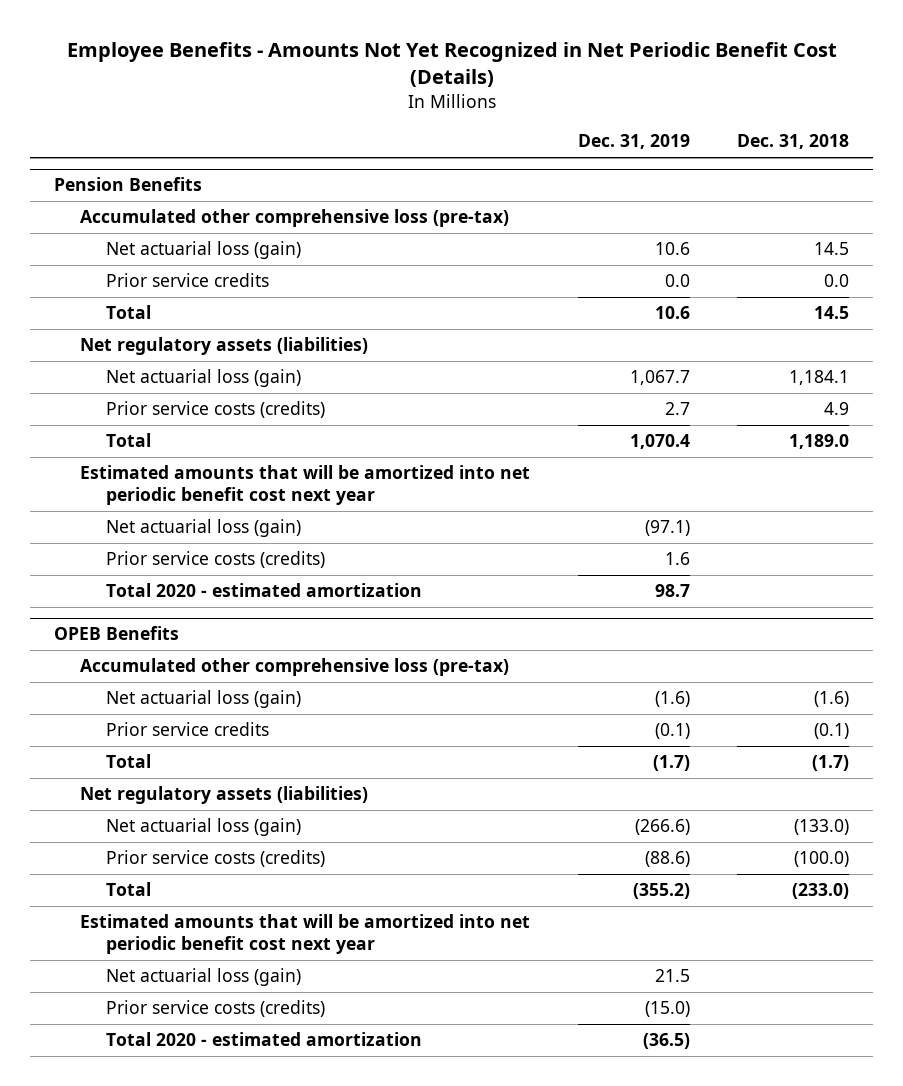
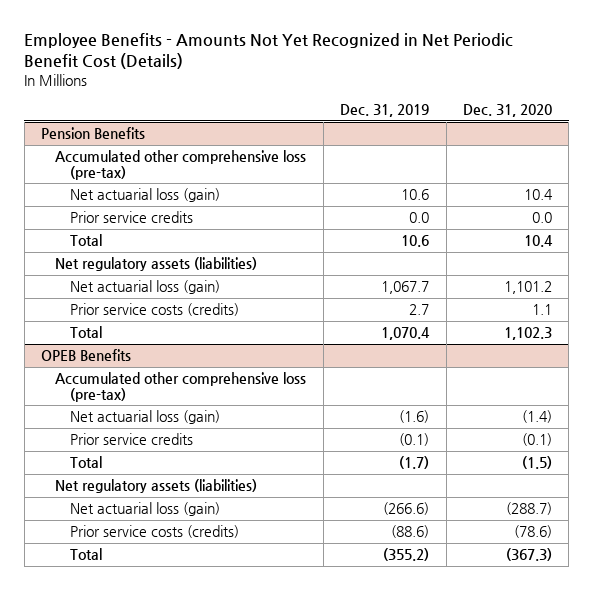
[737,134,850,150] Dec. 31, 2018 -> none
none -> [462,104,552,118] Dec. 31, 2020
[80,465,531,506] Estimated amounts that will be amortized into net periodic benefit cost next year -> none
[106,519,302,538] Net actuarial loss (gain) -> none
[106,551,326,569] Prior service costs (credits) -> none
[106,583,423,598] Total 2020 - estimated amortization -> none
[80,914,531,955] Estimated amounts that will be amortized into net periodic benefit cost next year -> none
[106,968,302,987] Net actuarial loss (gain) -> none
[106,1000,326,1018] Prior service costs (credits) -> none
[106,1032,423,1047] Total 2020 - estimated amortization -> none

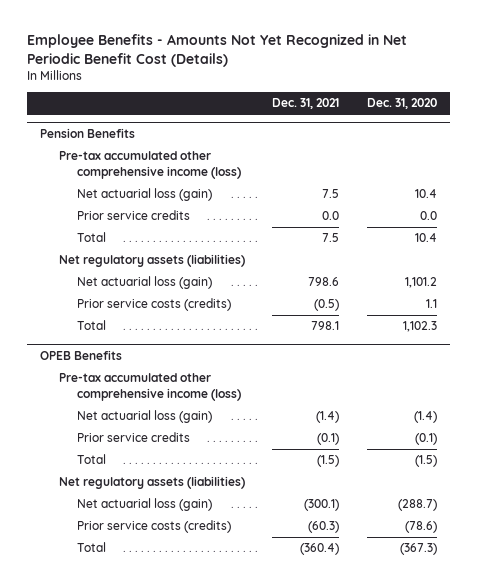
[340,104,430,118] Dec. 31, 2019 -> none
none -> [272,98,340,110] Dec. 31, 2021
[55,150,307,180] Accumulated other comprehensive loss (pre-tax) -> [58,151,241,179] Pre-tax accumulated other comprehensive income (loss)
[55,372,307,402] Accumulated other comprehensive loss (pre-tax) -> [58,373,241,401] Pre-tax accumulated other comprehensive income (loss)

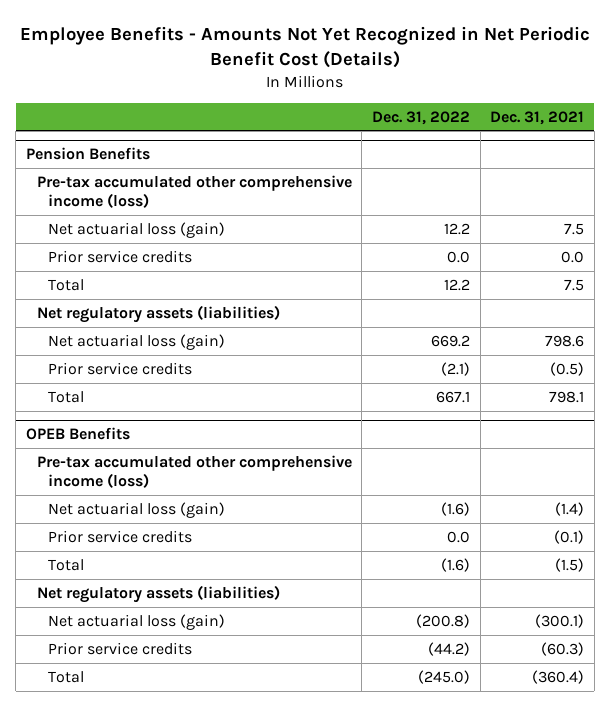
[366,98,437,110] Dec. 31, 2020 -> none
none -> [372,110,471,125] Dec. 31, 2022
[76,298,231,312] Prior service costs (credits) -> [48,361,193,375] Prior service credits
[76,520,231,534] Prior service costs (credits) -> [48,641,193,655] Prior service credits

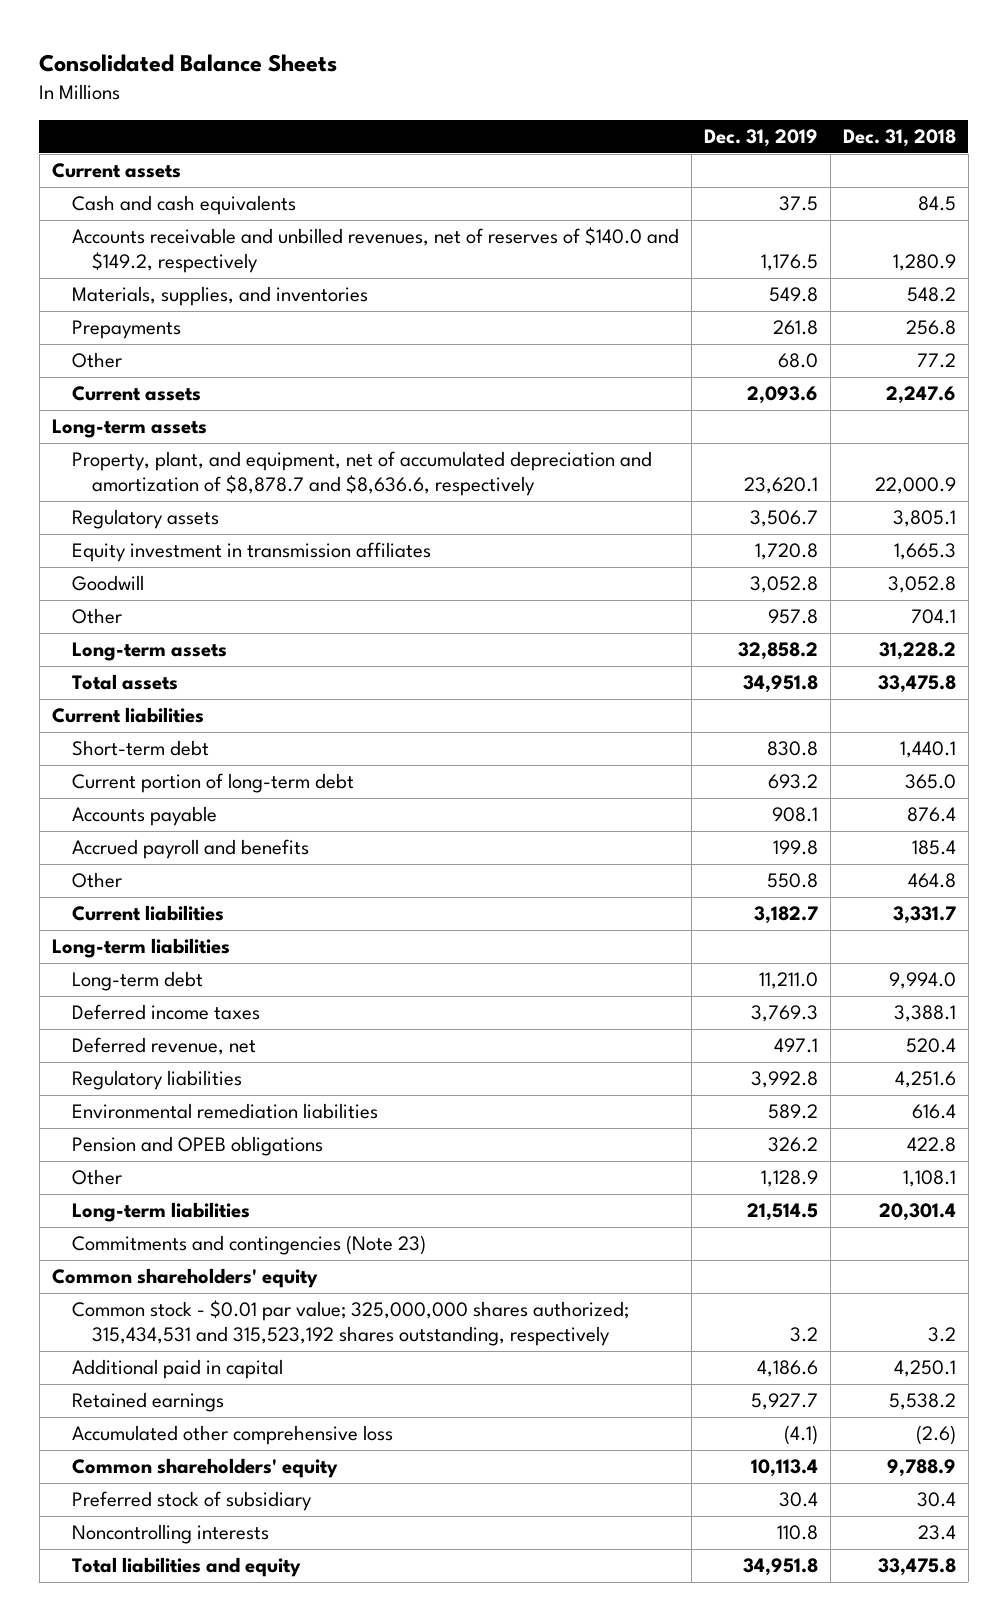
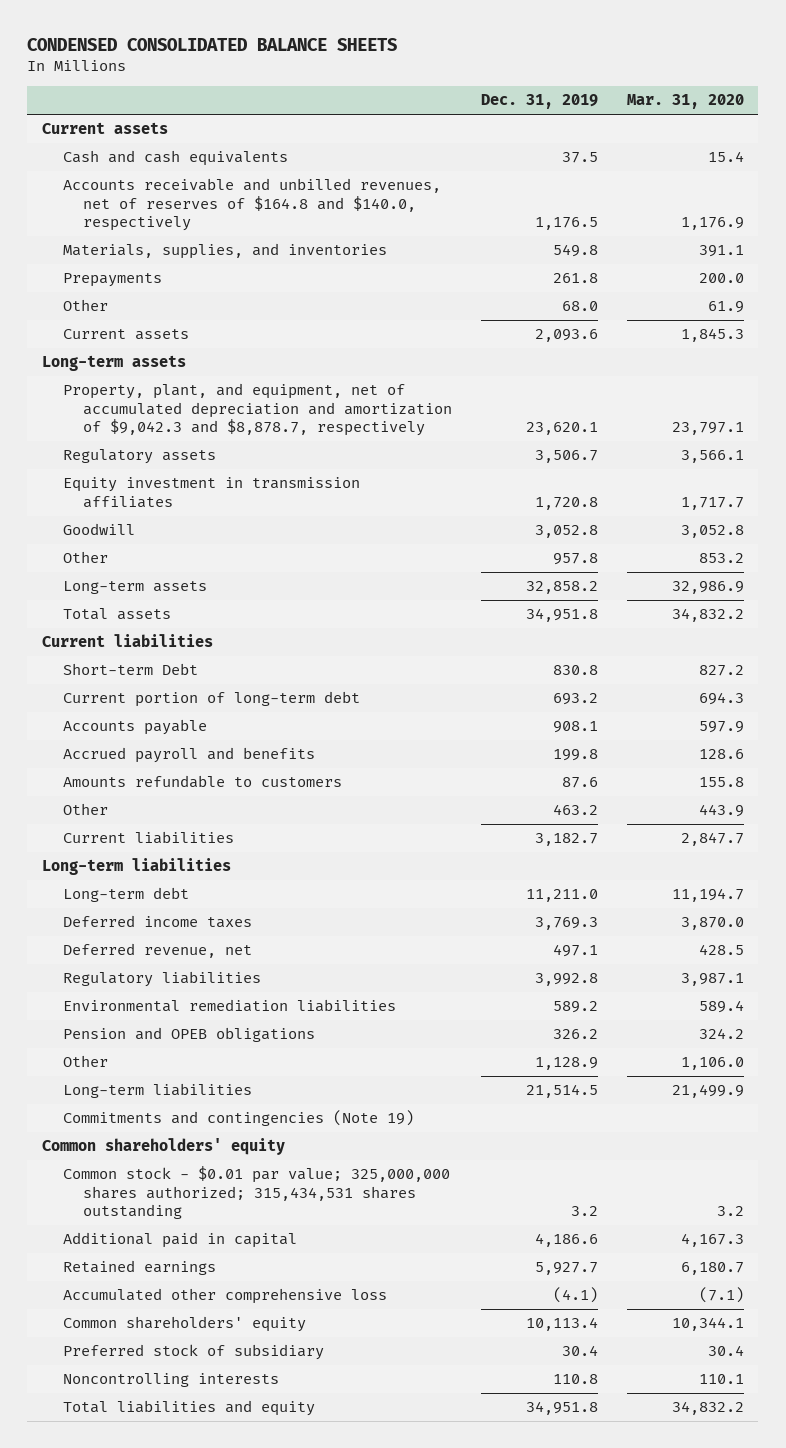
[39,54,338,73] Consolidated Balance Sheets -> [27,37,398,51] CONDENSED CONSOLIDATED BALANCE SHEETS
[842,129,956,148] Dec. 31, 2018 -> none
none -> [626,94,744,110] Mar. 31, 2020
[71,227,679,274] Accounts receivable and unbilled revenues, net of reserves of $140.0 and $149.2, respectively -> [62,178,441,231] Accounts receivable and unbilled revenues, net of reserves of $164.8 and $140.0, respectively
[71,451,652,497] Property, plant, and equipment, net of accumulated depreciation and amortization of $8,878.7 and $8,636.6, respectively -> [62,383,453,436] Property, plant, and equipment, net of accumulated depreciation and amortization of $9,042.3 and $8,878.7, respectively
[71,740,209,757] Short-term debt -> [62,663,198,676] Short-term Debt
none -> [62,775,342,789] Amounts refundable to customers
[766,873,818,889] 550.8 -> [553,804,599,816] 463.2
[71,1235,426,1256] Commitments and contingencies (Note 23) -> [62,1110,414,1127] Commitments and contingencies (Note 19)
[71,1300,629,1347] Common stock - $0.01 par value; 325,000,000 shares authorized; 315,434,531 and 315,523,192 shares outstanding, respectively -> [62,1166,450,1219] Common stock - $0.01 par value; 325,000,000 shares authorized; 315,434,531 shares outstanding

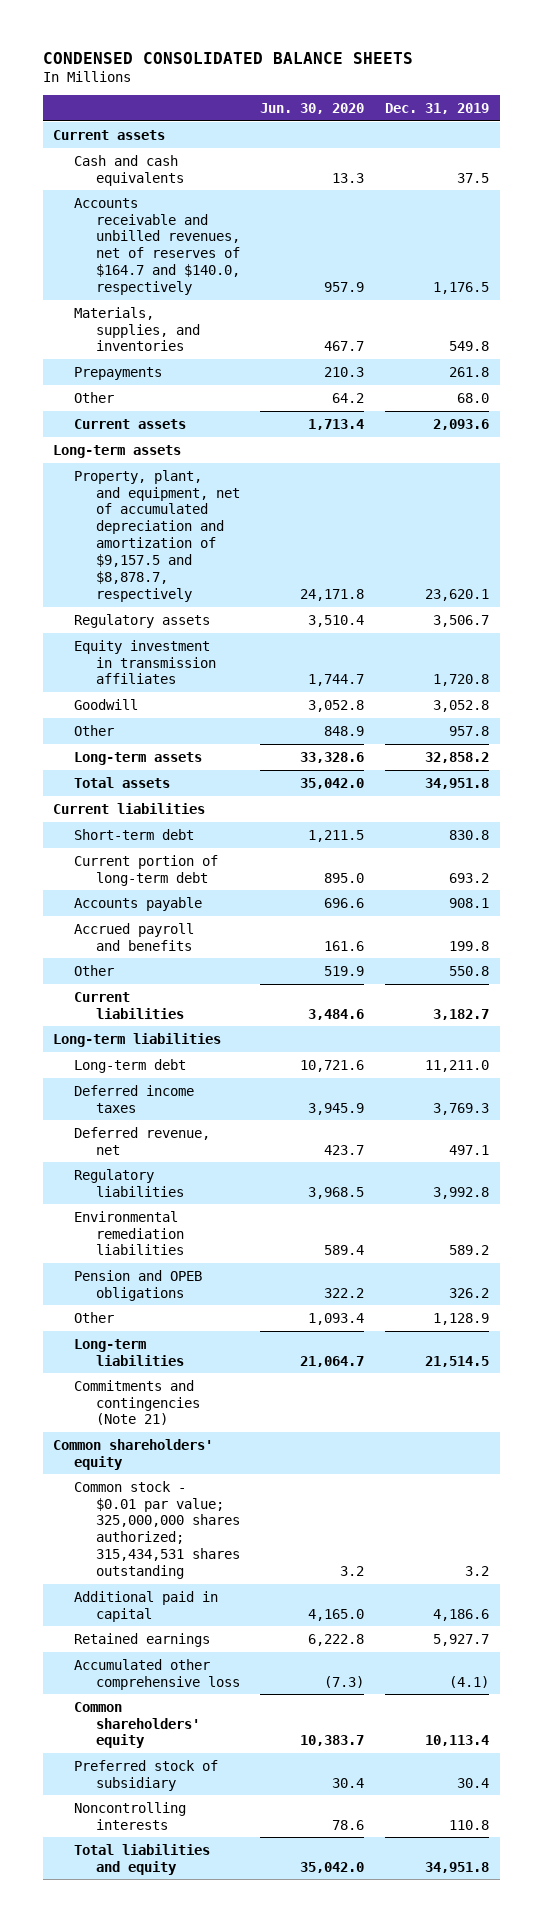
[626,94,744,110] Mar. 31, 2020 -> none
none -> [260,103,365,115] Jun. 30, 2020
[62,178,441,231] Accounts receivable and unbilled revenues, net of reserves of $164.8 and $140.0, respectively -> [74,197,240,296] Accounts receivable and unbilled revenues, net of reserves of $164.7 and $140.0, respectively
[62,383,453,436] Property, plant, and equipment, net of accumulated depreciation and amortization of $9,042.3 and $8,878.7, respectively -> [74,469,240,602] Property, plant, and equipment, net of accumulated depreciation and amortization of $9,157.5 and $8,878.7, respectively
[62,663,198,676] Short-term Debt -> [74,828,195,840] Short-term debt
[62,775,342,789] Amounts refundable to customers -> none
[553,804,599,816] 463.2 -> [449,965,490,976] 550.8
[62,1110,414,1127] Commitments and contingencies (Note 19) -> [74,1379,200,1426] Commitments and contingencies (Note 21)

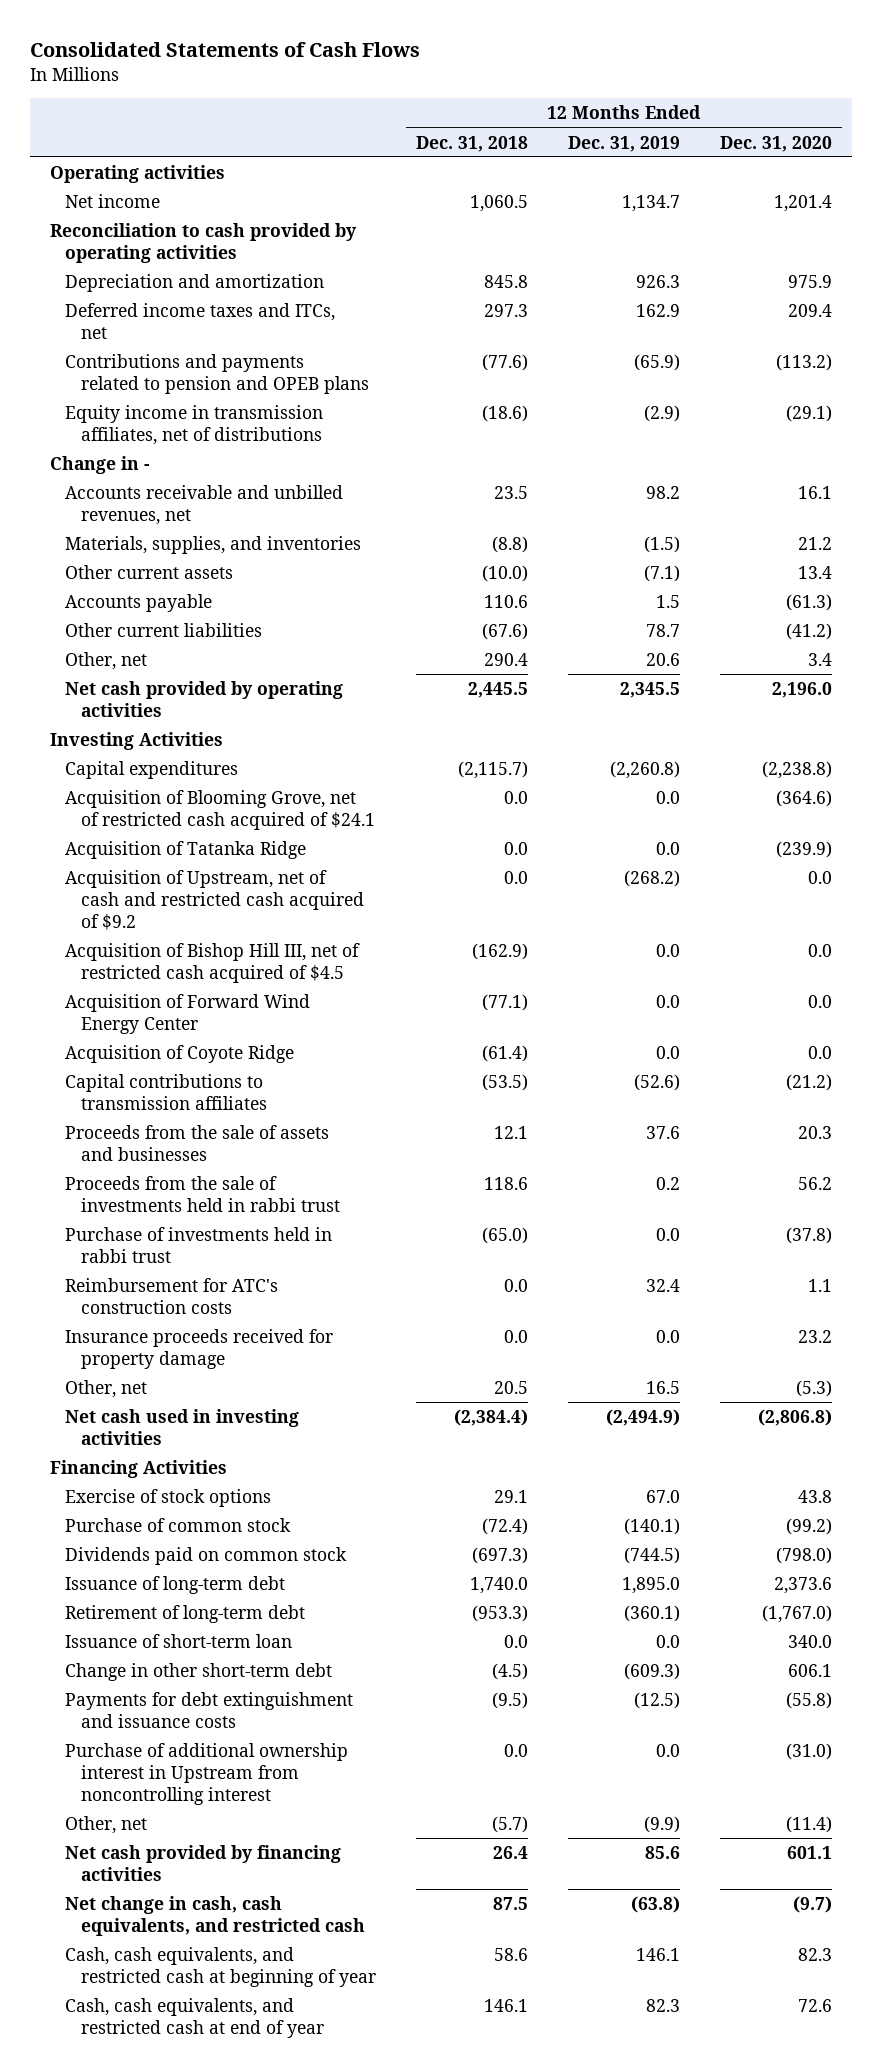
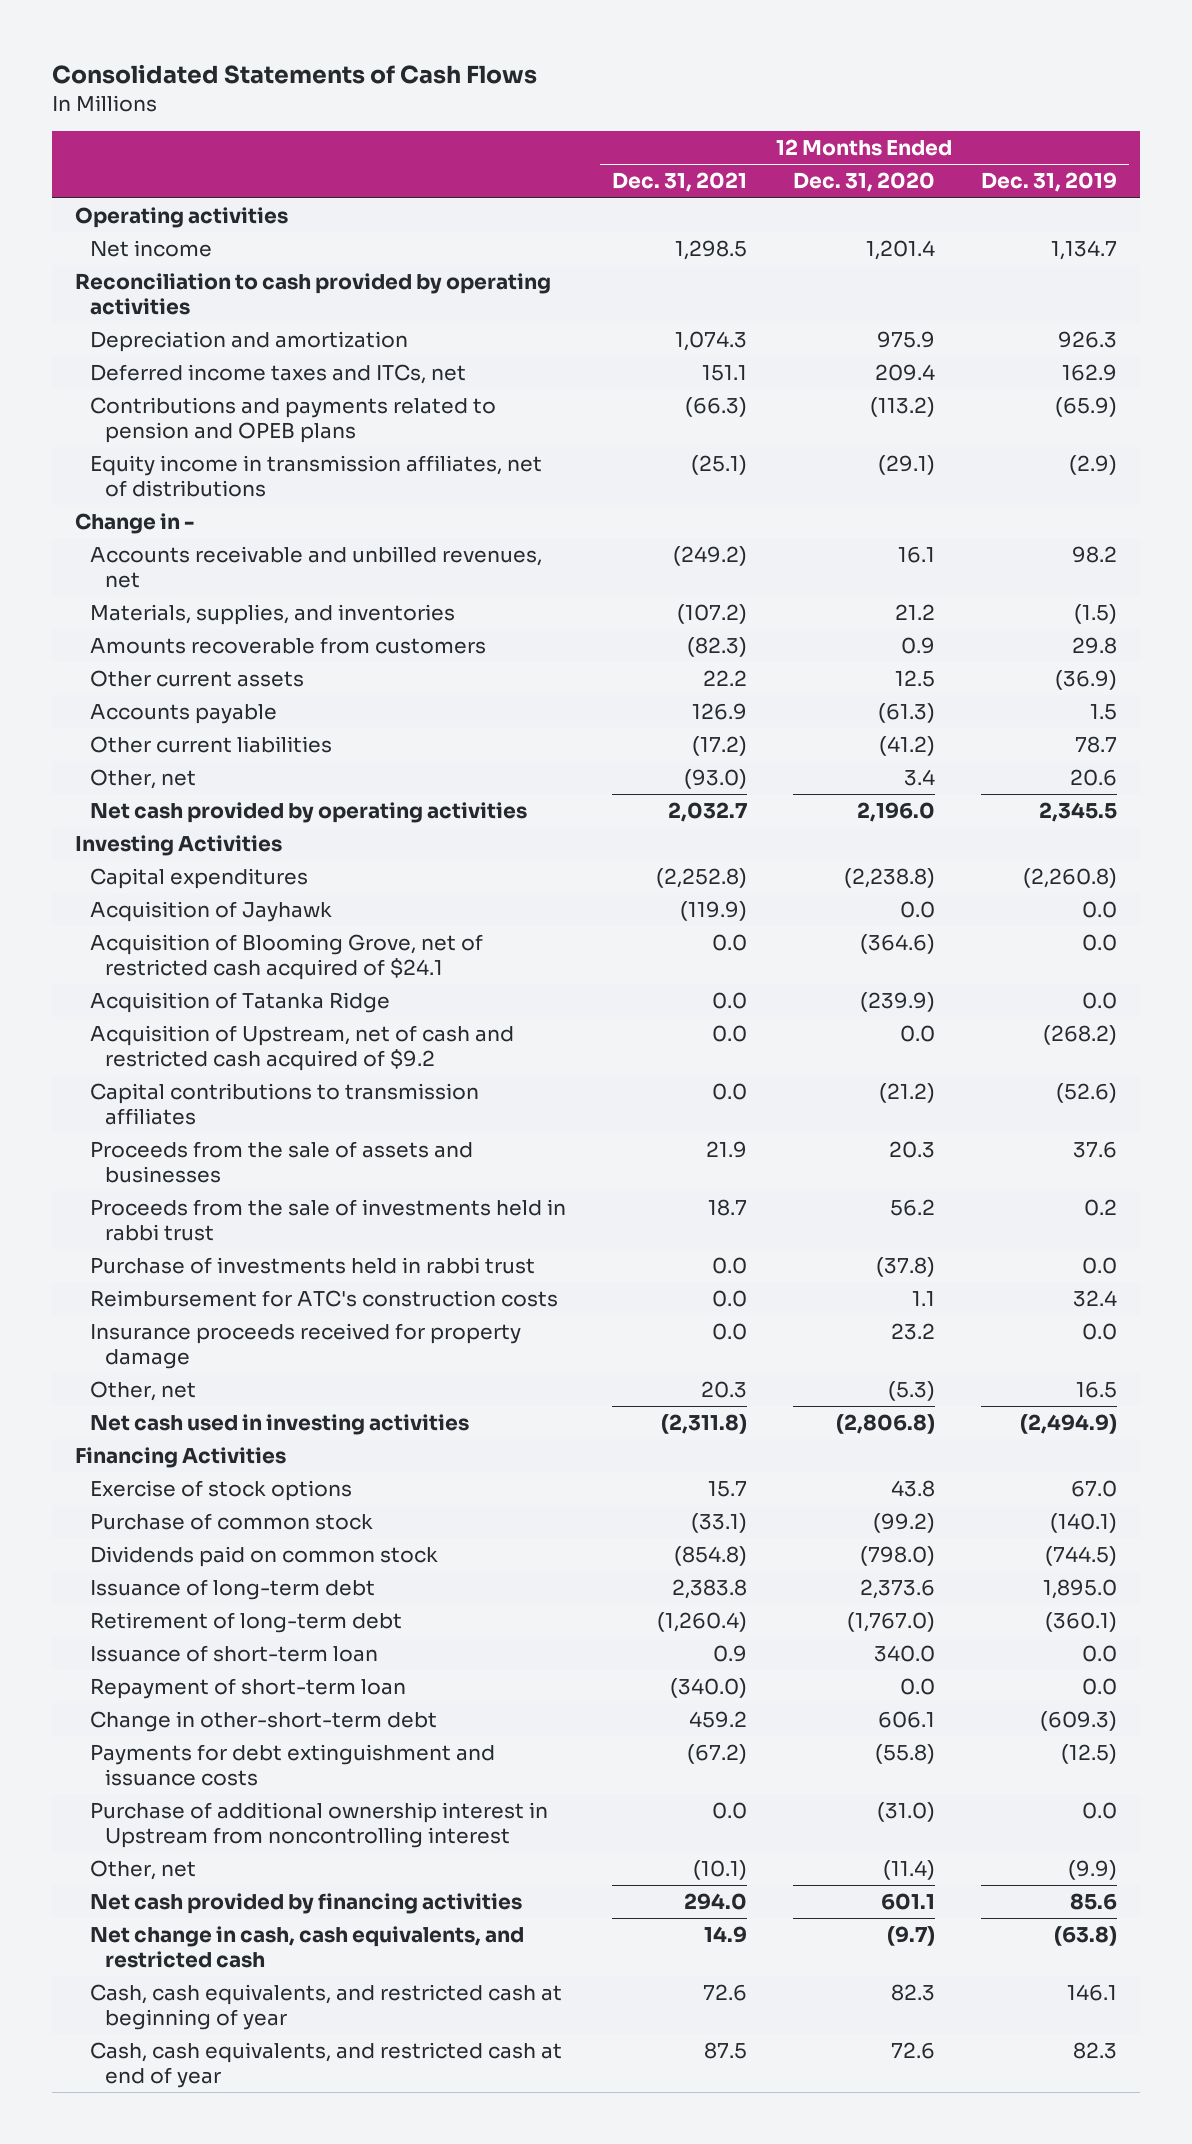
[415,135,528,152] Dec. 31, 2018 -> none
none -> [611,172,747,193] Dec. 31, 2021
none -> [89,637,486,655] Amounts recoverable from customers
[643,564,680,582] (7.1) -> [1055,670,1118,691] (36.9)
[797,565,832,579] 13.4 -> [894,670,935,688] 12.5
none -> [89,901,332,923] Acquisition of Jayhawk
[65,942,361,983] Acquisition of Bishop Hill III, net of restricted cash acquired of $4.5 -> none
[65,993,311,1034] Acquisition of Forward Wind Energy Center -> none
[65,1044,295,1063] Acquisition of Coyote Ridge -> none
none -> [89,1678,406,1700] Repayment of short-term loan
[65,1662,333,1681] Change in other short-term debt -> [89,1711,437,1733] Change in other-short-term debt

